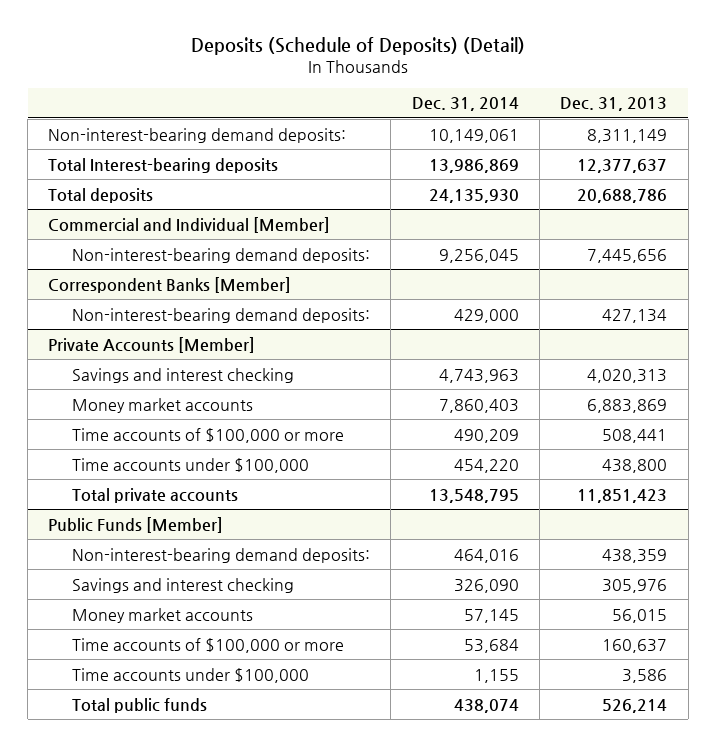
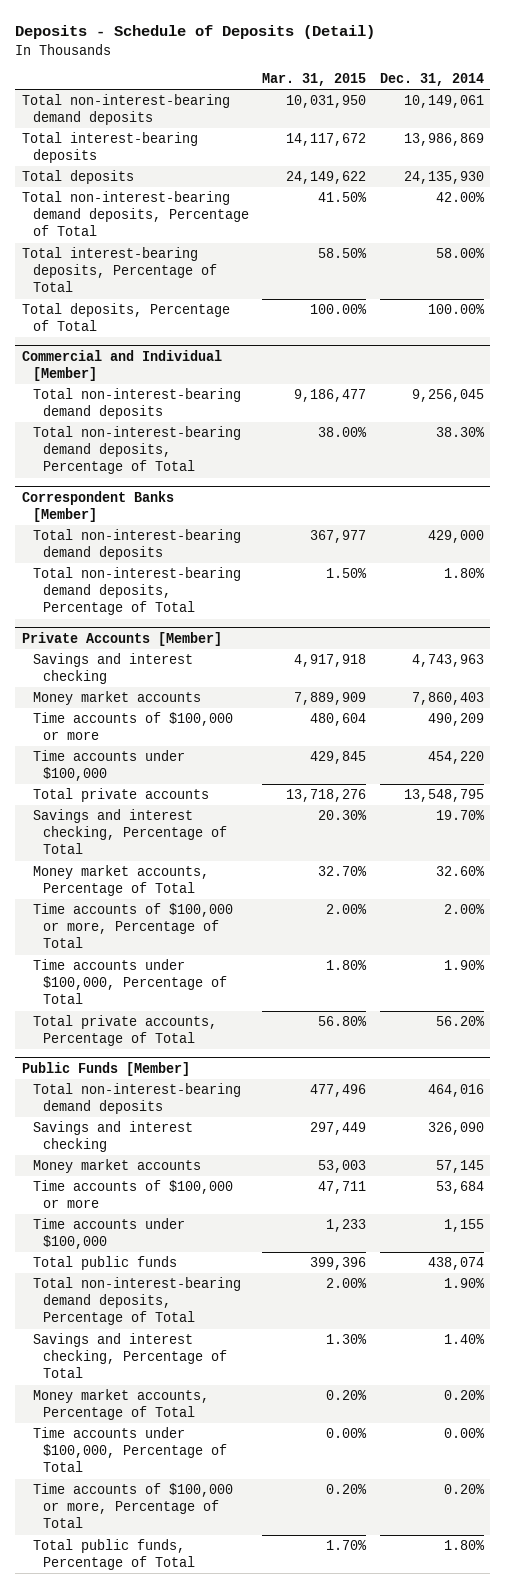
[190,37,525,56] Deposits (Schedule of Deposits) (Detail) -> [15,25,376,40] Deposits - Schedule of Deposits (Detail)
[560,97,668,112] Dec. 31, 2013 -> none
none -> [262,73,367,87] Mar. 31, 2015
[48,127,347,143] Non-interest-bearing demand deposits: -> [22,94,231,126] Total non-interest-bearing demand deposits
[48,157,279,173] Total Interest-bearing deposits -> [22,132,199,164] Total interest-bearing deposits
none -> [22,191,249,237] Total non-interest-bearing demand deposits, Percentage of Total
none -> [22,247,217,293] Total interest-bearing deposits, Percentage of Total
none -> [22,303,231,332] Total deposits, Percentage of Total
[71,247,370,263] Non-interest-bearing demand deposits: -> [32,388,241,420] Total non-interest-bearing demand deposits
none -> [32,426,241,475] Total non-interest-bearing demand deposits, Percentage of Total
[71,307,370,323] Non-interest-bearing demand deposits: -> [32,529,241,561] Total non-interest-bearing demand deposits
none -> [32,567,241,616] Total non-interest-bearing demand deposits, Percentage of Total
none -> [32,809,227,855] Savings and interest checking, Percentage of Total
none -> [32,865,209,897] Money market accounts, Percentage of Total
none -> [32,903,233,949] Time accounts of $100,000 or more, Percentage of Total
none -> [32,959,227,1005] Time accounts under $100,000, Percentage of Total
none -> [32,1015,217,1047] Total private accounts, Percentage of Total
[71,547,370,563] Non-interest-bearing demand deposits: -> [32,1083,241,1115] Total non-interest-bearing demand deposits
none -> [32,1277,241,1326] Total non-interest-bearing demand deposits, Percentage of Total
none -> [32,1333,227,1379] Savings and interest checking, Percentage of Total
none -> [32,1389,209,1421] Money market accounts, Percentage of Total
none -> [32,1427,227,1473] Time accounts under $100,000, Percentage of Total
none -> [32,1483,233,1529] Time accounts of $100,000 or more, Percentage of Total
none -> [32,1539,195,1571] Total public funds, Percentage of Total

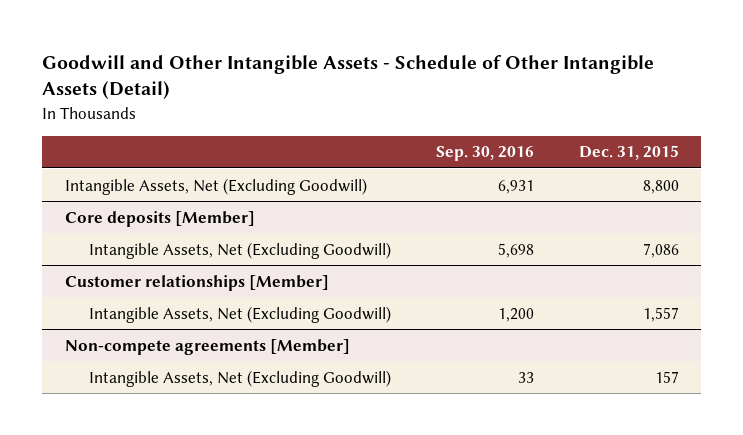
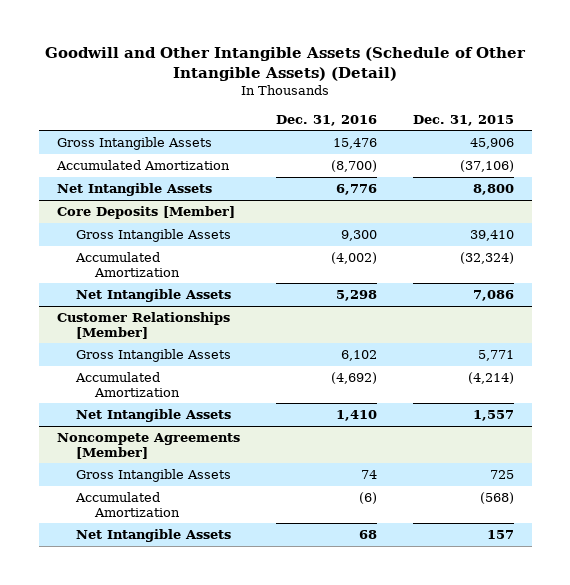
[42,54,655,100] Goodwill and Other Intangible Assets - Schedule of Other Intangible Assets (Detail) -> [45,47,527,82] Goodwill and Other Intangible Assets (Schedule of Other Intangible Assets) (Detail)
[436,146,535,162] Sep. 30, 2016 -> none
none -> [275,114,377,126] Dec. 31, 2016
none -> [56,136,212,150] Gross Intangible Assets
none -> [55,159,230,170] Accumulated Amortization
[64,177,367,195] Intangible Assets, Net (Excluding Goodwill) -> [56,182,212,196] Net Intangible Assets
[64,210,255,227] Core deposits [Member] -> [56,205,235,219] Core Deposits [Member]
none -> [75,228,231,242] Gross Intangible Assets
none -> [74,251,180,277] Accumulated Amortization
[89,241,392,259] Intangible Assets, Net (Excluding Goodwill) -> [75,288,231,302] Net Intangible Assets
[64,274,329,291] Customer relationships [Member] -> [56,311,230,339] Customer Relationships [Member]
none -> [75,348,231,362] Gross Intangible Assets
none -> [74,371,180,397] Accumulated Amortization
[89,305,392,323] Intangible Assets, Net (Excluding Goodwill) -> [75,408,231,422] Net Intangible Assets
[64,338,350,355] Non-compete agreements [Member] -> [56,432,240,459] Noncompete Agreements [Member]
none -> [75,468,231,482] Gross Intangible Assets
none -> [74,491,180,517] Accumulated Amortization
[89,369,392,387] Intangible Assets, Net (Excluding Goodwill) -> [75,528,231,542] Net Intangible Assets

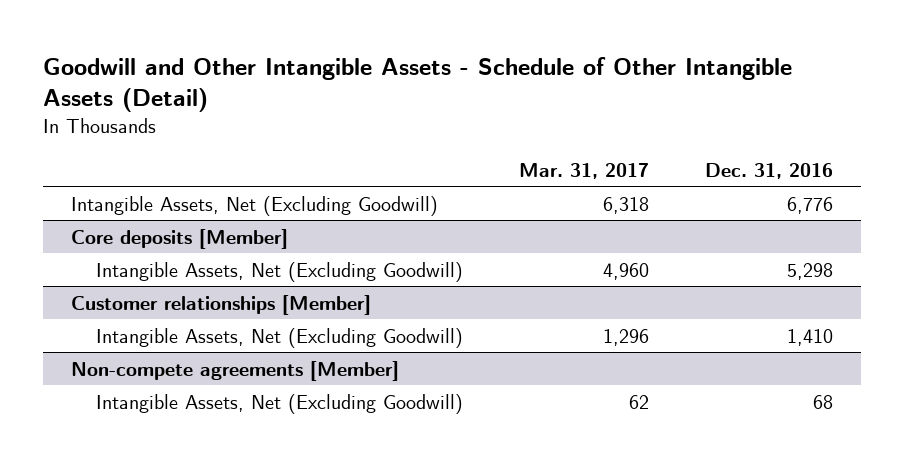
[45,47,527,82] Goodwill and Other Intangible Assets (Schedule of Other Intangible Assets) (Detail) -> [43,56,793,112] Goodwill and Other Intangible Assets - Schedule of Other Intangible Assets (Detail)
[412,114,514,126] Dec. 31, 2015 -> none
none -> [518,163,649,180] Mar. 31, 2017
[56,136,212,150] Gross Intangible Assets -> none
[55,159,230,170] Accumulated Amortization -> none
[75,228,231,242] Gross Intangible Assets -> none
[74,251,180,277] Accumulated Amortization -> none
[75,348,231,362] Gross Intangible Assets -> none
[74,371,180,397] Accumulated Amortization -> none
[75,468,231,482] Gross Intangible Assets -> none
[74,491,180,517] Accumulated Amortization -> none
[56,182,212,196] Net Intangible Assets -> [71,195,439,216] Intangible Assets, Net (Excluding Goodwill)
[56,205,235,219] Core Deposits [Member] -> [71,228,289,249] Core deposits [Member]
[75,288,231,302] Net Intangible Assets -> [95,261,463,282] Intangible Assets, Net (Excluding Goodwill)
[56,311,230,339] Customer Relationships [Member] -> [71,294,372,315] Customer relationships [Member]
[75,408,231,422] Net Intangible Assets -> [95,327,463,348] Intangible Assets, Net (Excluding Goodwill)
[56,432,240,459] Noncompete Agreements [Member] -> [71,360,400,381] Non-compete agreements [Member]
[75,528,231,542] Net Intangible Assets -> [95,393,463,414] Intangible Assets, Net (Excluding Goodwill)

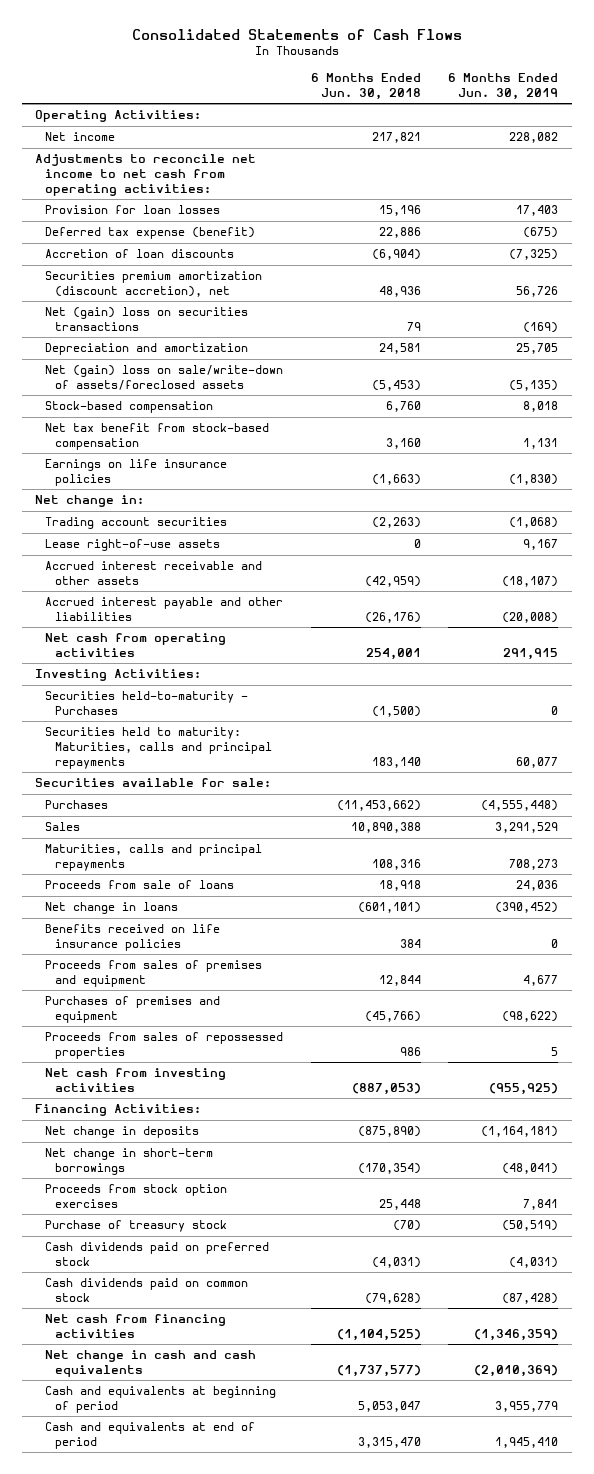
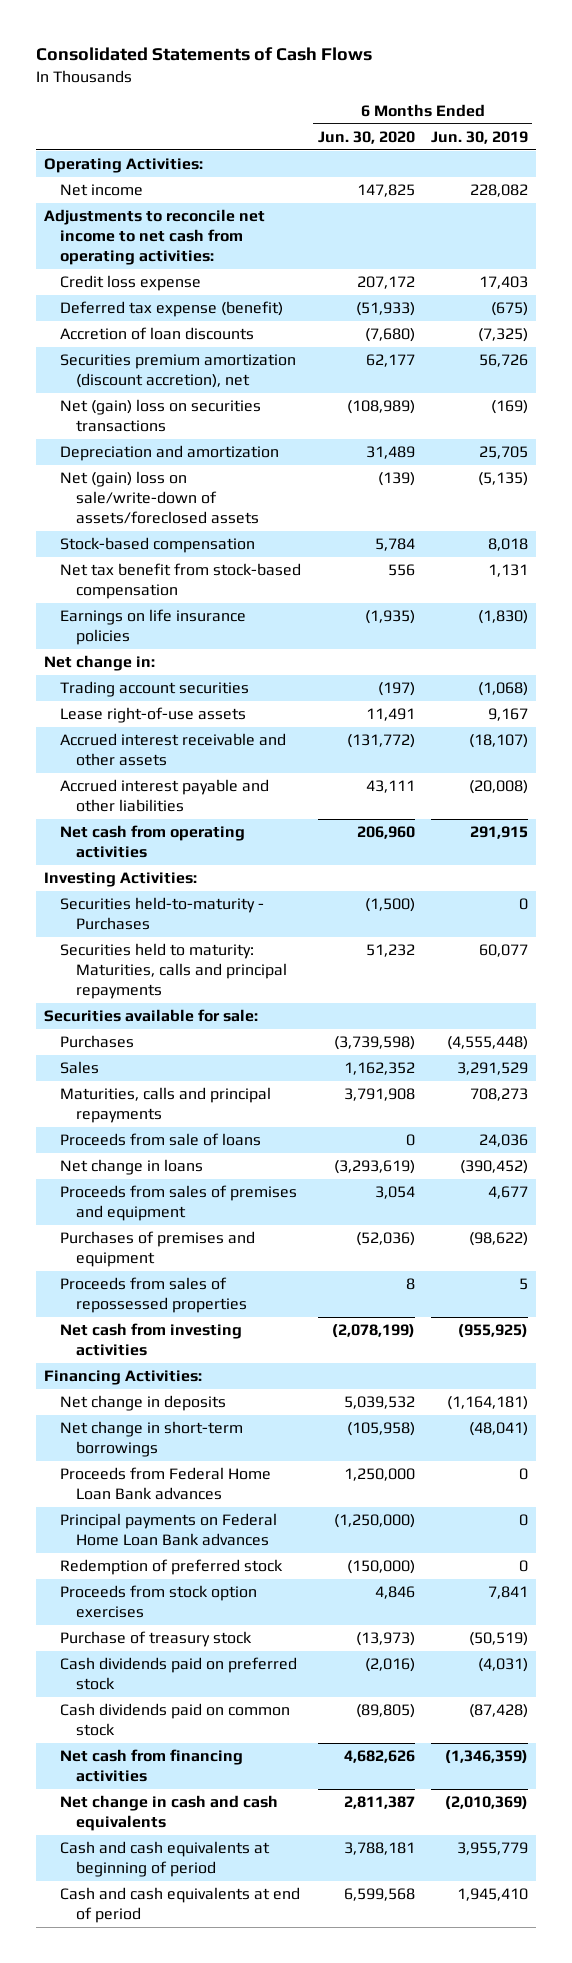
[310,72,421,100] 6 Months Ended Jun. 30, 2018 -> none
none -> [317,130,415,144] Jun. 30, 2020
[45,205,221,215] Provision for loan losses -> [60,275,202,292] Credit loss expense
[45,924,221,952] Benefits received on life insurance policies -> none
none -> [60,1467,272,1501] Proceeds from Federal Home Loan Bank advances
none -> [60,1513,278,1547] Principal payments on Federal Home Loan Bank advances
none -> [60,1559,284,1576] Redemption of preferred stock
[45,1386,277,1414] Cash and equivalents at beginning of period -> [60,1841,271,1878] Cash and cash equivalents at beginning of period
[45,1422,256,1450] Cash and equivalents at end of period -> [60,1887,301,1924] Cash and cash equivalents at end of period

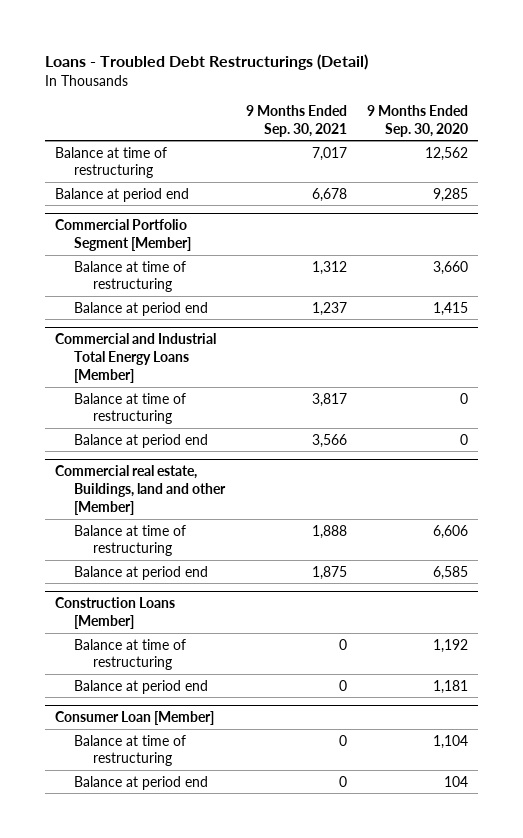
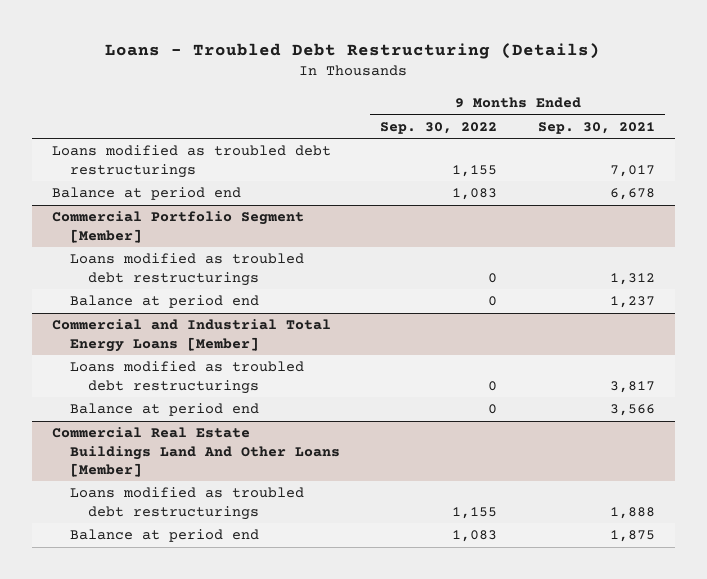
[45,53,369,70] Loans - Troubled Debt Restructurings (Detail) -> [105,42,601,59] Loans - Troubled Debt Restructuring (Details)
[367,105,469,137] 9 Months Ended Sep. 30, 2020 -> none
none -> [380,121,498,134] Sep. 30, 2022
[55,146,168,179] Balance at time of restructuring -> [51,145,331,178] Loans modified as troubled debt restructurings
[74,260,187,293] Balance at time of restructuring -> [69,253,304,286] Loans modified as troubled debt restructurings
[74,392,187,425] Balance at time of restructuring -> [69,361,304,394] Loans modified as troubled debt restructurings
[55,465,227,516] Commercial real estate, Buildings, land and other [Member] -> [51,427,340,477] Commercial Real Estate Buildings Land And Other Loans [Member]
[74,524,187,557] Balance at time of restructuring -> [69,487,304,520] Loans modified as troubled debt restructurings
[55,597,176,630] Construction Loans [Member] -> none
[74,638,187,671] Balance at time of restructuring -> none
[74,679,209,694] Balance at period end -> none
[55,711,215,726] Consumer Loan [Member] -> none
[74,734,187,767] Balance at time of restructuring -> none
[74,775,209,790] Balance at period end -> none

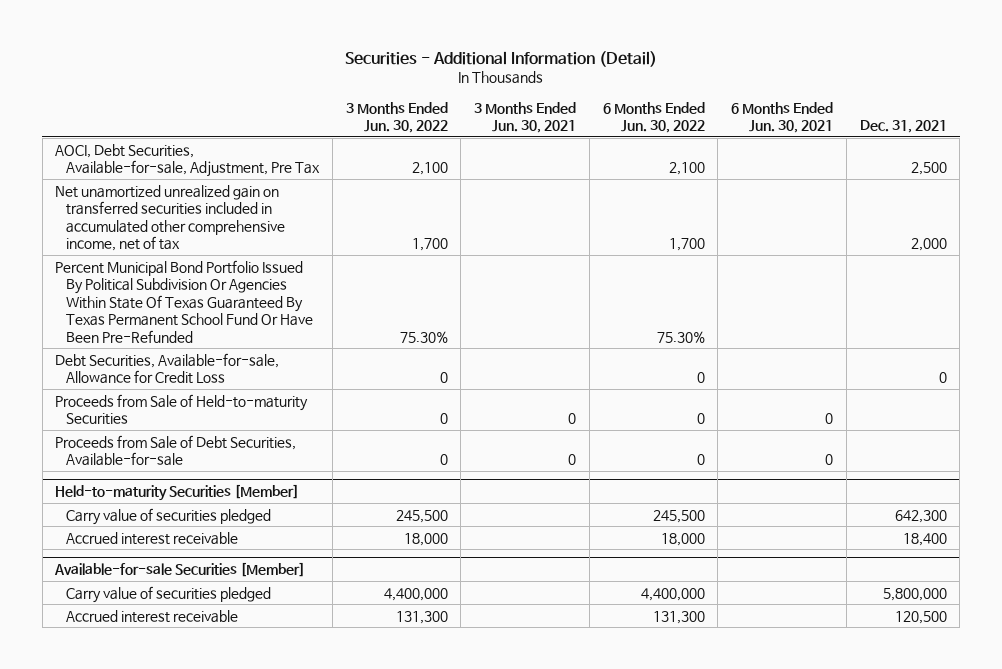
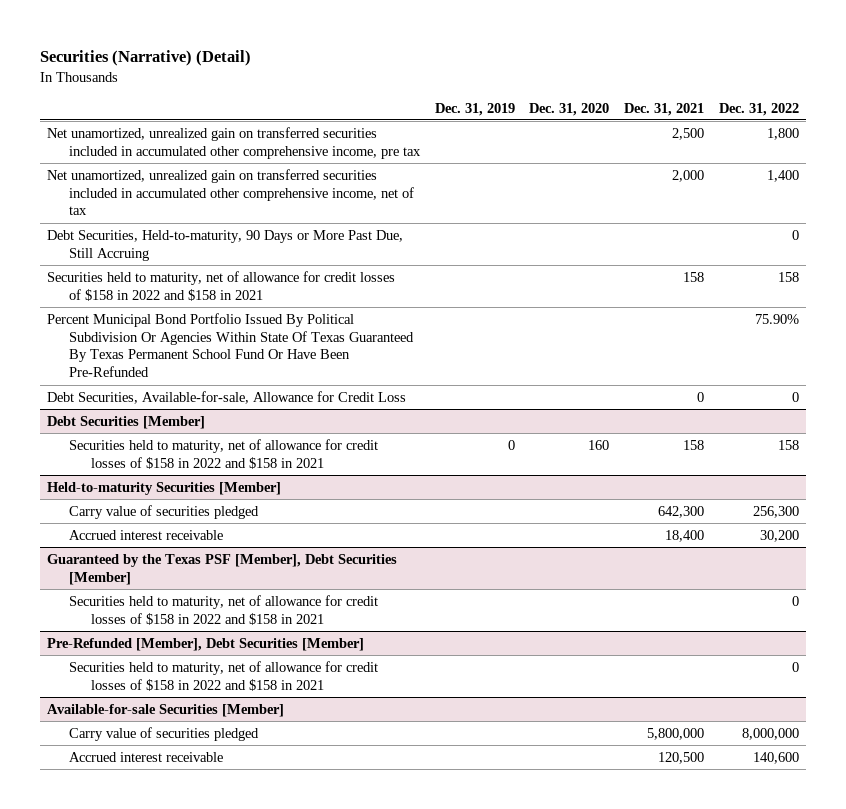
[345,50,658,67] Securities - Additional Information (Detail) -> [39,50,251,67] Securities (Narrative) (Detail)
[345,101,448,134] 3 Months Ended Jun. 30, 2022 -> none
[474,101,577,134] 3 Months Ended Jun. 30, 2021 -> none
[602,101,705,134] 6 Months Ended Jun. 30, 2022 -> none
[731,101,834,134] 6 Months Ended Jun. 30, 2021 -> none
none -> [434,102,515,116] Dec. 31, 2019
none -> [529,102,610,116] Dec. 31, 2020
none -> [718,102,799,116] Dec. 31, 2022
[55,143,321,178] AOCI, Debt Securities, Available-for-sale, Adjustment, Pre Tax -> [47,126,422,159] Net unamortized, unrealized gain on transferred securities included in accumulated other comprehensive income, pre tax
[55,184,286,252] Net unamortized unrealized gain on transferred securities included in accumulated other comprehensive income, net of tax -> [47,168,415,216] Net unamortized, unrealized gain on transferred securities included in accumulated other comprehensive income, net of tax
none -> [47,229,404,261] Debt Securities, Held-to-maturity, 90 Days or More Past Due, Still Accruing
none -> [47,270,396,301] Securities held to maturity, net of allowance for credit losses of $158 in 2022 and $158 in 2021
[55,393,309,426] Proceeds from Sale of Held-to-maturity Securities -> none
[55,434,297,467] Proceeds from Sale of Debt Securities, Available-for-sale -> none
none -> [47,415,206,429] Debt Securities [Member]
none -> [69,438,379,469] Securities held to maturity, net of allowance for credit losses of $158 in 2022 and $158 in 2021
none -> [47,553,398,585] Guaranteed by the Texas PSF [Member], Debt Securities [Member]
none -> [69,594,379,625] Securities held to maturity, net of allowance for credit losses of $158 in 2022 and $158 in 2021
none -> [47,637,365,651] Pre-Refunded [Member], Debt Securities [Member]
none -> [69,660,379,691] Securities held to maturity, net of allowance for credit losses of $158 in 2022 and $158 in 2021

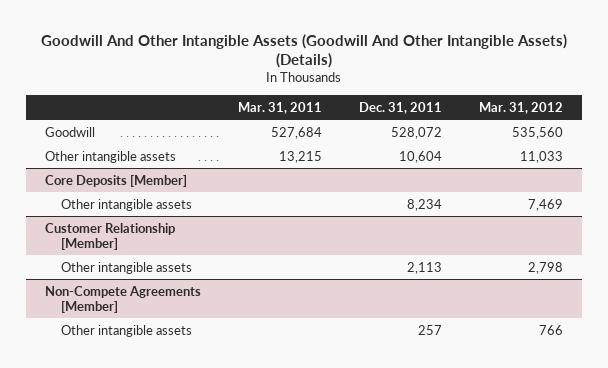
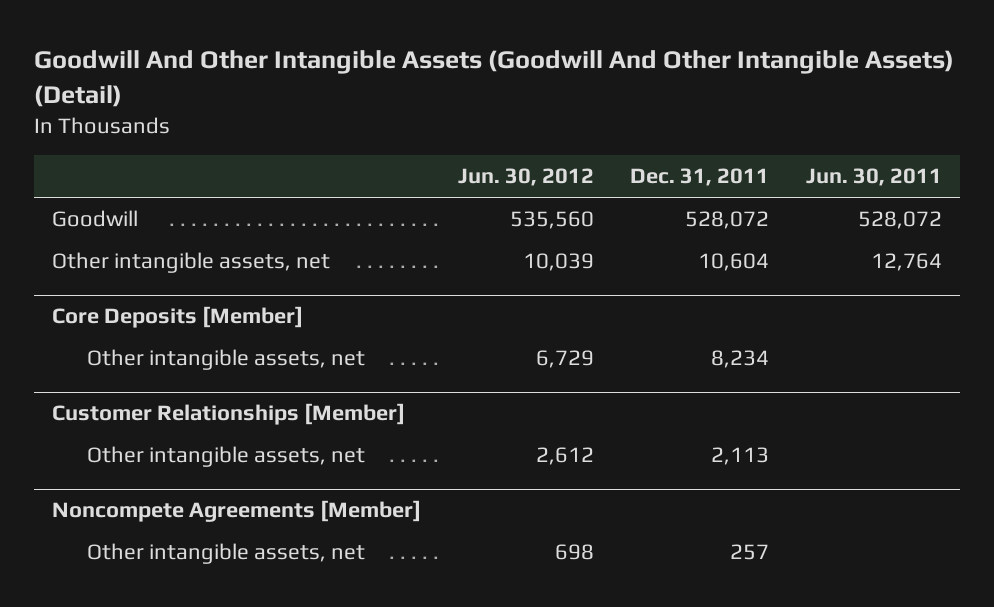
[40,33,567,69] Goodwill And Other Intangible Assets (Goodwill And Other Intangible Assets) (Details) -> [34,50,955,107] Goodwill And Other Intangible Assets (Goodwill And Other Intangible Assets) (Detail)
[237,101,322,114] Mar. 31, 2011 -> none
[479,101,564,114] Mar. 31, 2012 -> none
none -> [457,168,594,187] Jun. 30, 2012
none -> [805,168,942,187] Jun. 30, 2011
[44,150,176,163] Other intangible assets -> [52,252,331,274] Other intangible assets, net
[44,285,201,313] Non-Compete Agreements [Member] -> none
[61,198,193,211] Other intangible assets -> [86,349,365,371] Other intangible assets, net
[44,222,175,250] Customer Relationship [Member] -> [52,403,406,426] Customer Relationships [Member]
[61,261,193,274] Other intangible assets -> [86,446,365,468] Other intangible assets, net
none -> [52,500,422,523] Noncompete Agreements [Member]
[61,324,193,337] Other intangible assets -> [86,543,365,565] Other intangible assets, net

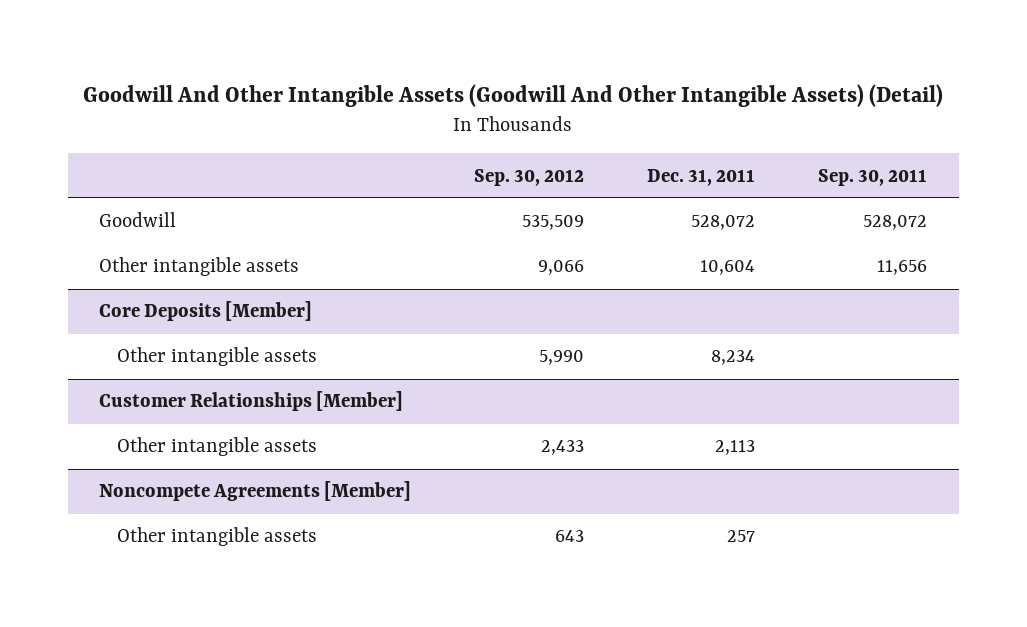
[457,168,594,187] Jun. 30, 2012 -> none
[805,168,942,187] Jun. 30, 2011 -> none
none -> [474,168,585,186] Sep. 30, 2012
none -> [818,168,928,186] Sep. 30, 2011
[52,252,331,274] Other intangible assets, net -> [99,257,300,277] Other intangible assets
[86,349,365,371] Other intangible assets, net -> [116,347,317,367] Other intangible assets
[86,446,365,468] Other intangible assets, net -> [116,437,317,457] Other intangible assets
[86,543,365,565] Other intangible assets, net -> [116,527,317,547] Other intangible assets

